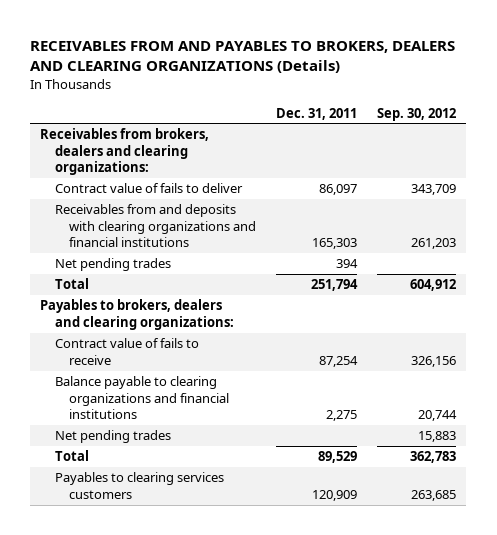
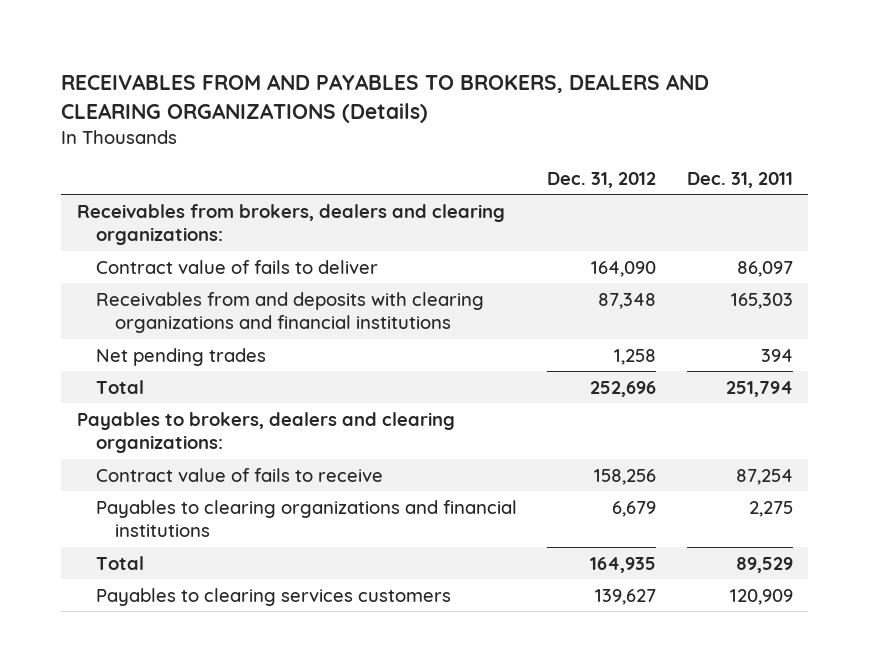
[377,107,457,121] Sep. 30, 2012 -> none
none -> [547,171,657,188] Dec. 31, 2012
[54,430,171,444] Net pending trades -> none
[54,376,229,420] Balance payable to clearing organizations and financial institutions -> [95,499,517,538] Payables to clearing organizations and financial institutions

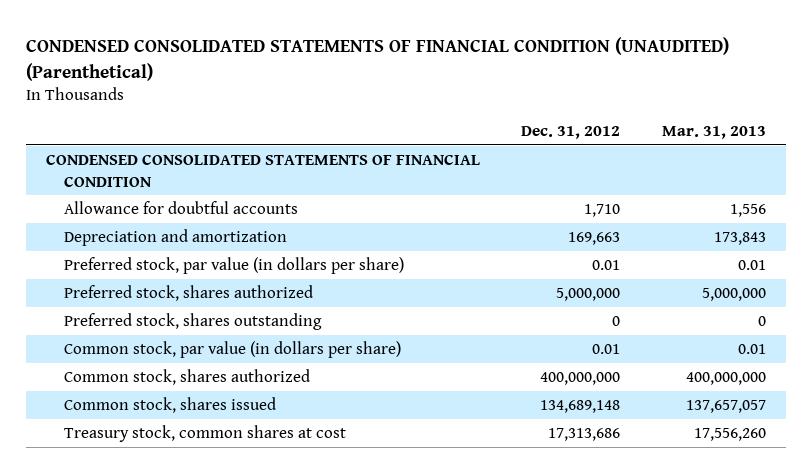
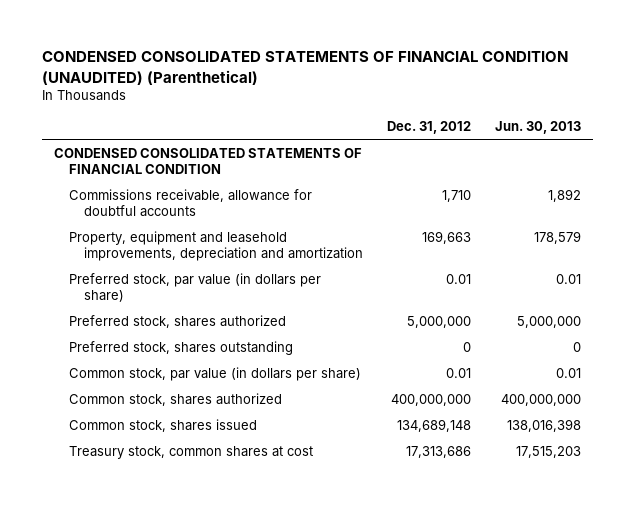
[661,126,766,140] Mar. 31, 2013 -> none
none -> [495,121,582,135] Jun. 30, 2013
[63,201,298,215] Allowance for doubtful accounts -> [69,188,313,217] Commissions receivable, allowance for doubtful accounts
[63,229,287,247] Depreciation and amortization -> [69,230,364,261] Property, equipment and leasehold improvements, depreciation and amortization

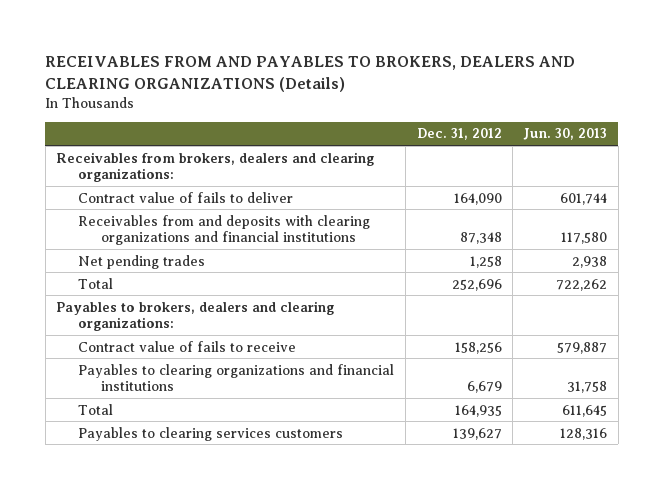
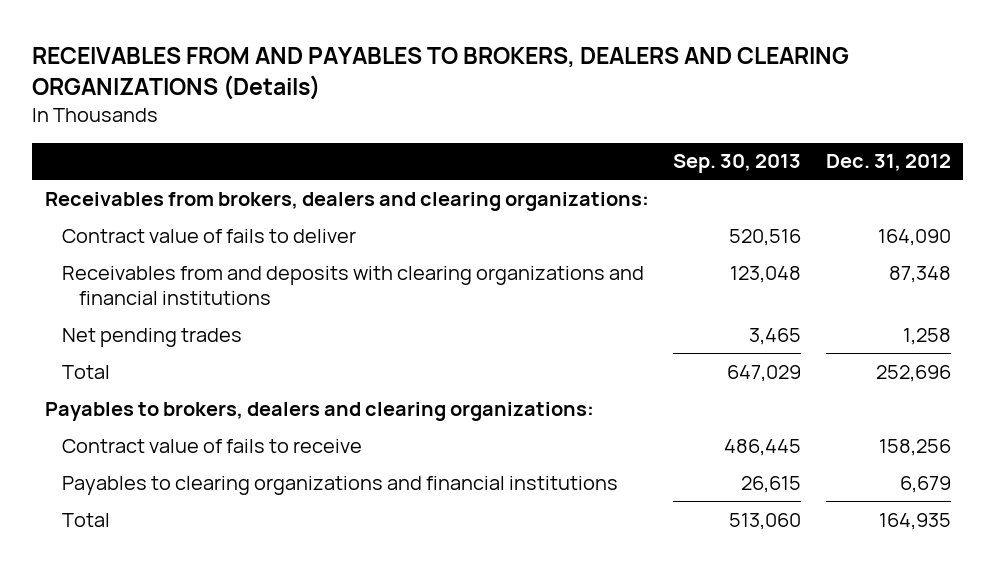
[523,128,608,141] Jun. 30, 2013 -> none
none -> [673,154,802,174] Sep. 30, 2013
[78,426,344,441] Payables to clearing services customers -> none

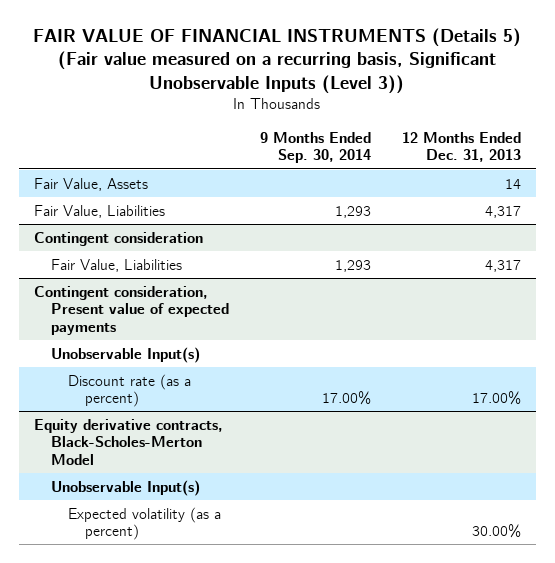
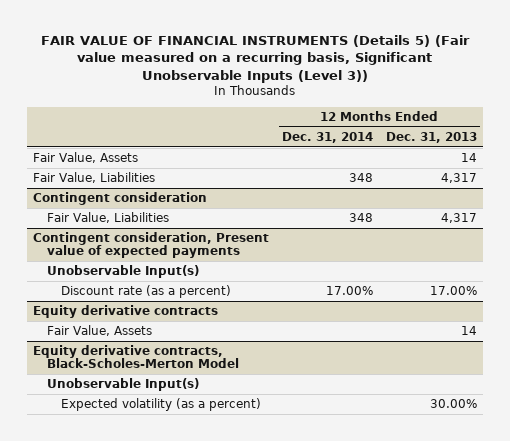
[259,131,371,164] 9 Months Ended Sep. 30, 2014 -> none
none -> [281,131,373,143] Dec. 31, 2014
none -> [33,305,219,319] Equity derivative contracts
none -> [47,325,153,337] Fair Value, Assets

